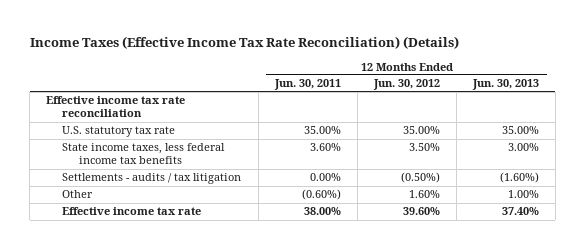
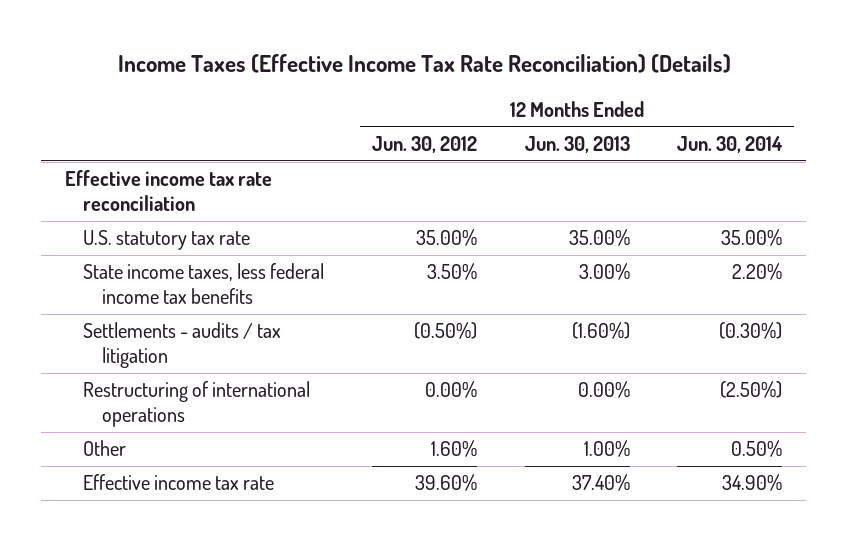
[273,79,341,91] Jun. 30, 2011 -> none
none -> [677,135,784,153] Jun. 30, 2014
none -> [83,381,311,428] Restructuring of international operations

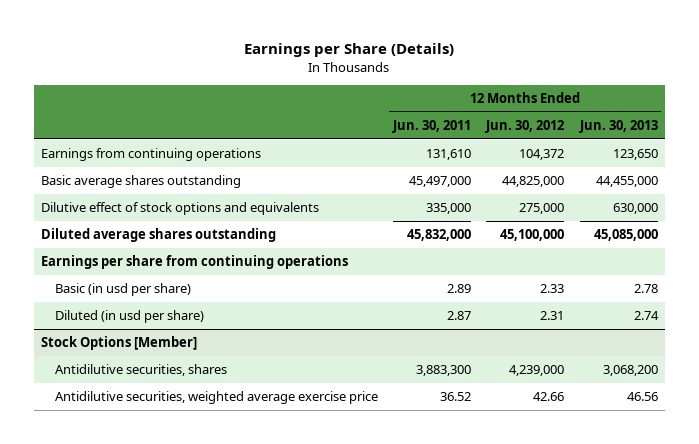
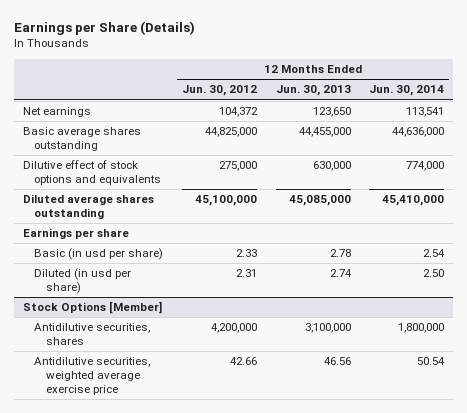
[392,120,472,134] Jun. 30, 2011 -> none
none -> [369,85,445,97] Jun. 30, 2014
[41,148,262,162] Earnings from continuing operations -> [22,107,91,118] Net earnings
[41,255,349,270] Earnings per share from continuing operations -> [22,228,129,240] Earnings per share
[509,365,565,377] 4,239,000 -> [210,323,257,334] 4,200,000
[602,365,658,377] 3,068,200 -> [304,323,351,334] 3,100,000

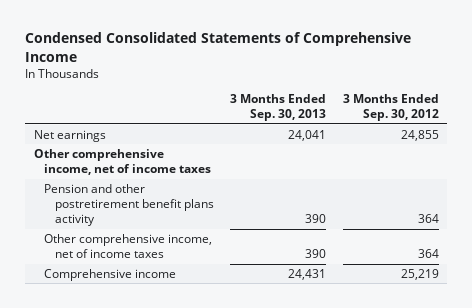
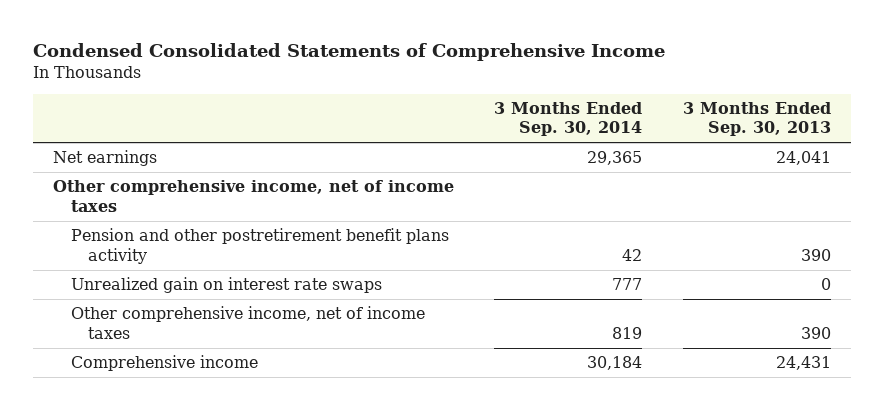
[342,94,439,122] 3 Months Ended Sep. 30, 2012 -> none
none -> [494,101,643,137] 3 Months Ended Sep. 30, 2014
none -> [70,277,382,294] Unrealized gain on interest rate swaps

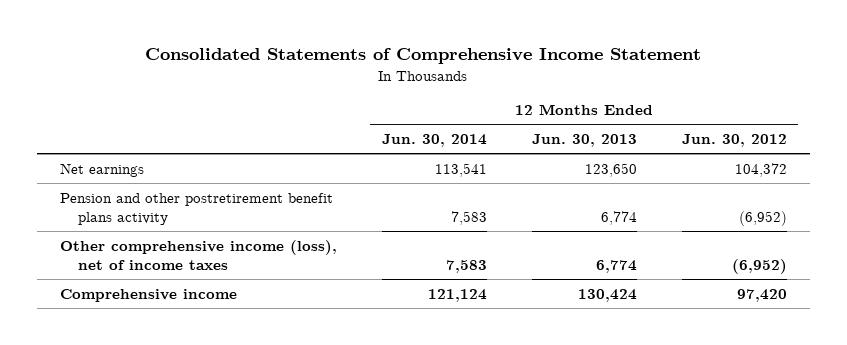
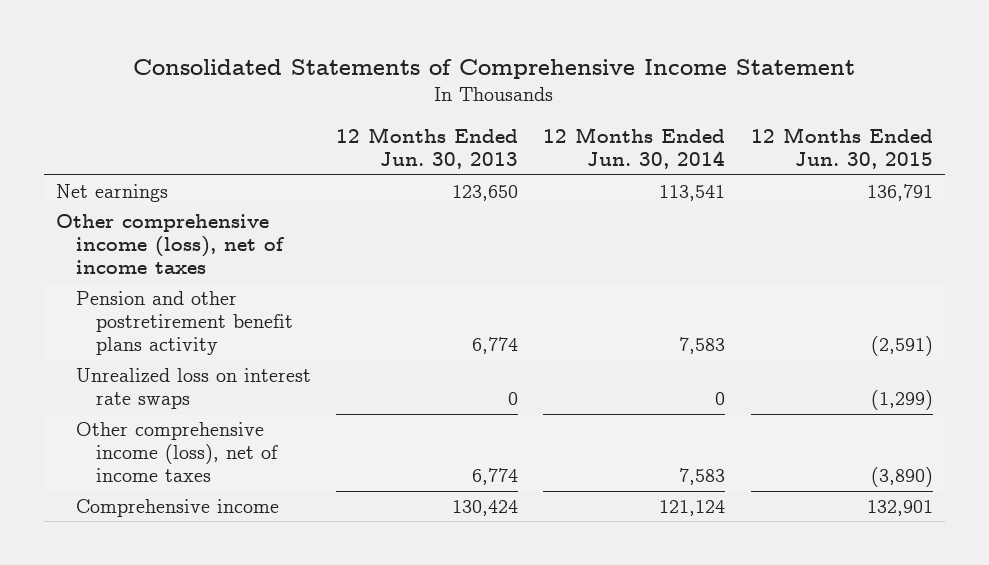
[682,133,788,147] Jun. 30, 2012 -> none
none -> [750,127,933,170] 12 Months Ended Jun. 30, 2015
none -> [56,214,286,275] Other comprehensive income (loss), net of income taxes
none -> [76,368,312,410] Unrealized loss on interest rate swaps

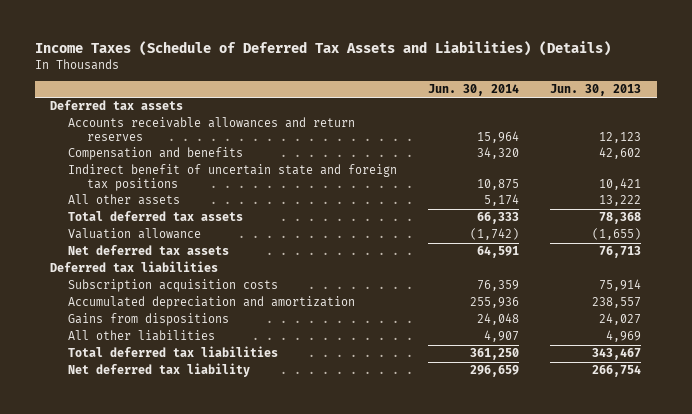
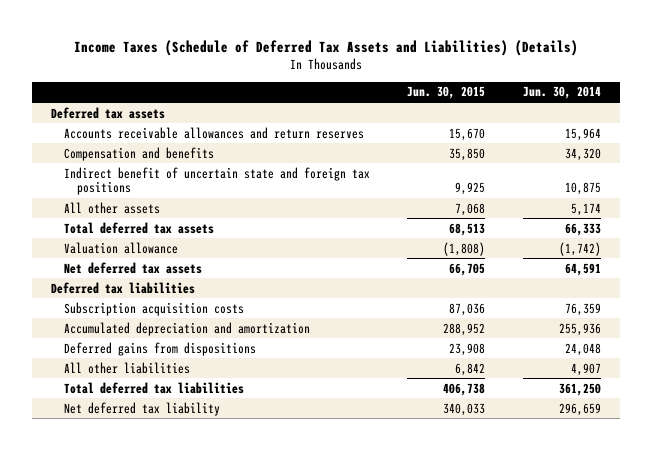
[550,83,642,96] Jun. 30, 2013 -> none
none -> [407,86,486,100] Jun. 30, 2015
[68,313,230,327] Gains from dispositions -> [63,341,256,356] Deferred gains from dispositions

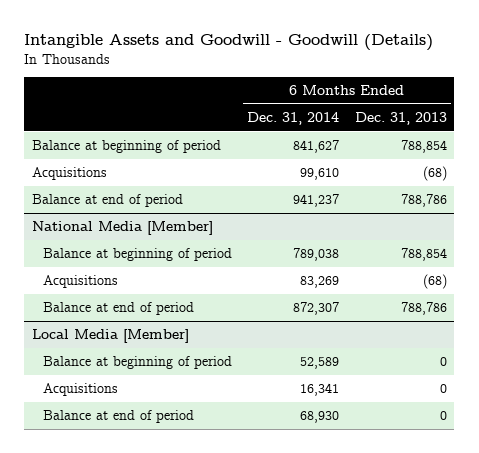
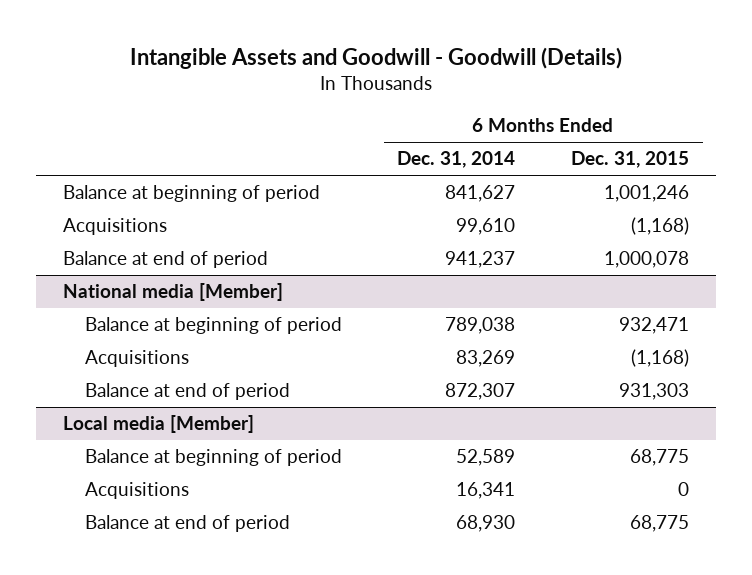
[354,111,447,125] Dec. 31, 2013 -> none
none -> [570,151,689,169] Dec. 31, 2015
[32,221,214,236] National Media [Member] -> [63,283,284,302] National media [Member]
[32,329,190,344] Local Media [Member] -> [63,415,255,434] Local media [Member]

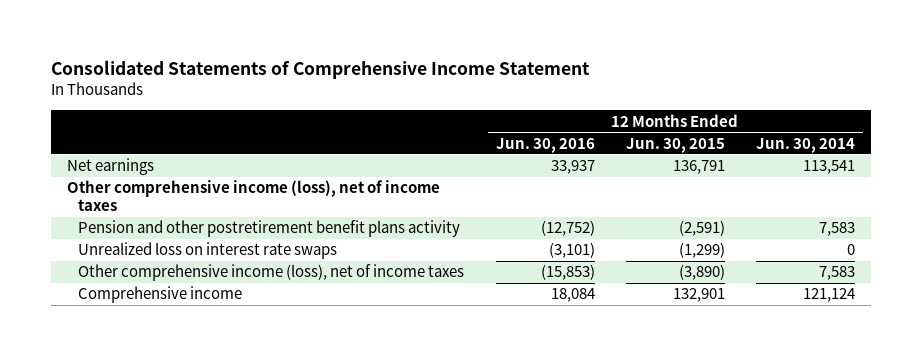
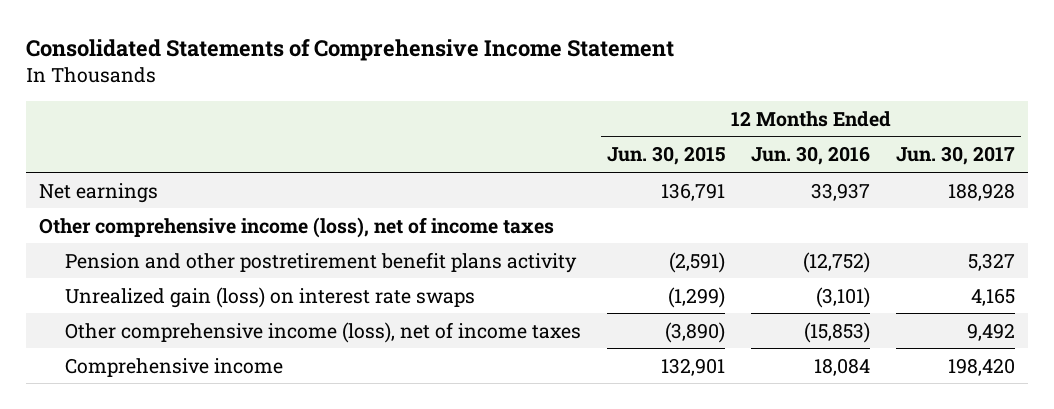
[756,137,856,153] Jun. 30, 2014 -> none
none -> [895,146,1015,166] Jun. 30, 2017
[78,242,338,260] Unrealized loss on interest rate swaps -> [65,286,476,308] Unrealized gain (loss) on interest rate swaps

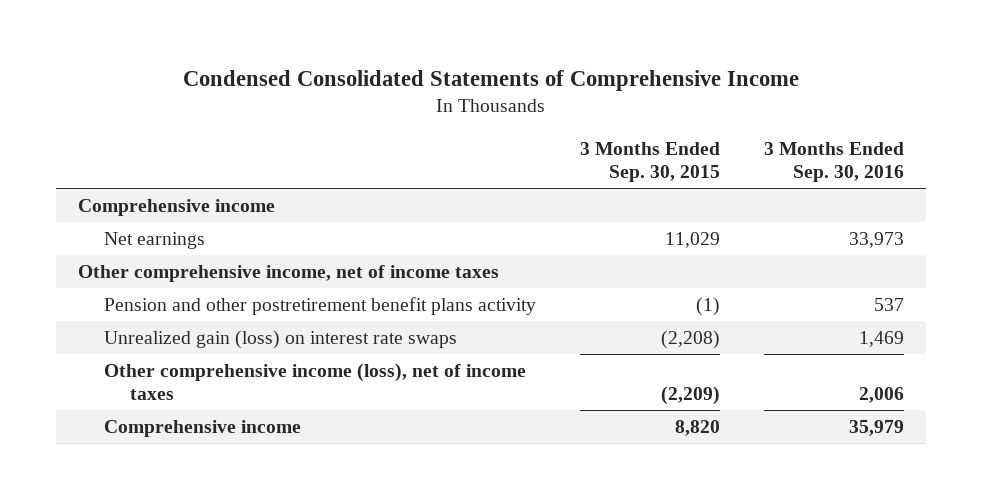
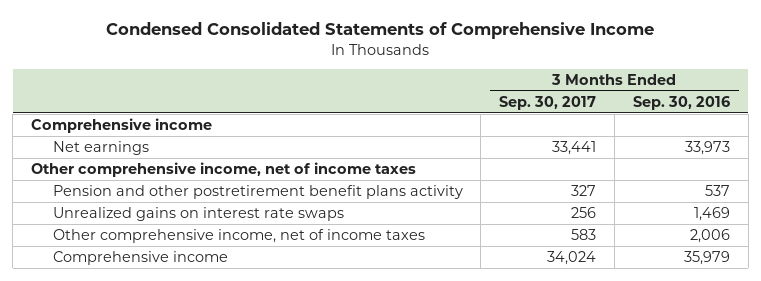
[579,141,720,183] 3 Months Ended Sep. 30, 2015 -> none
none -> [499,95,597,110] Sep. 30, 2017
[103,329,457,349] Unrealized gain (loss) on interest rate swaps -> [52,206,344,221] Unrealized gains on interest rate swaps
[103,362,526,401] Other comprehensive income (loss), net of income taxes -> [52,228,425,243] Other comprehensive income, net of income taxes

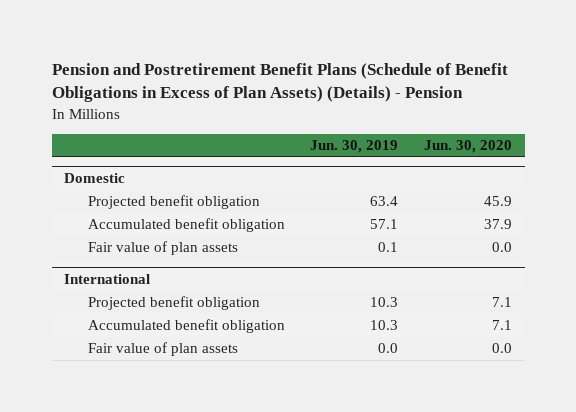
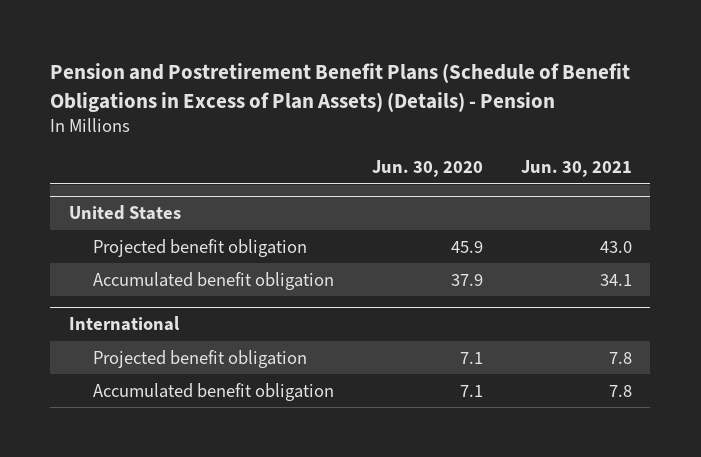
[310,139,399,153] Jun. 30, 2019 -> none
none -> [520,160,632,178] Jun. 30, 2021
[64,173,126,184] Domestic -> [69,205,182,221] United States
[88,241,239,256] Fair value of plan assets -> none
[88,342,239,357] Fair value of plan assets -> none

